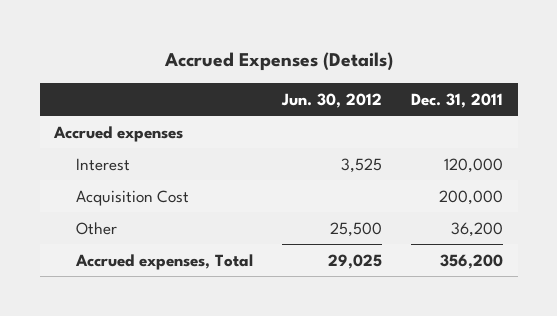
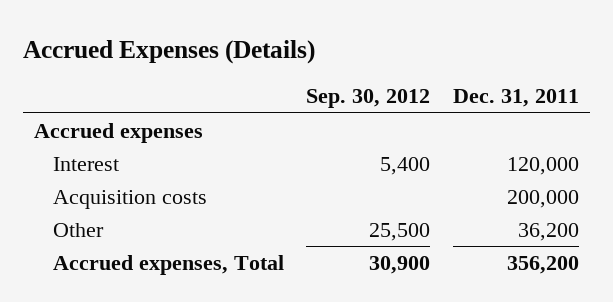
[281,92,383,108] Jun. 30, 2012 -> none
none -> [306,89,431,109] Sep. 30, 2012
[76,189,190,206] Acquisition Cost -> [52,189,207,209] Acquisition costs

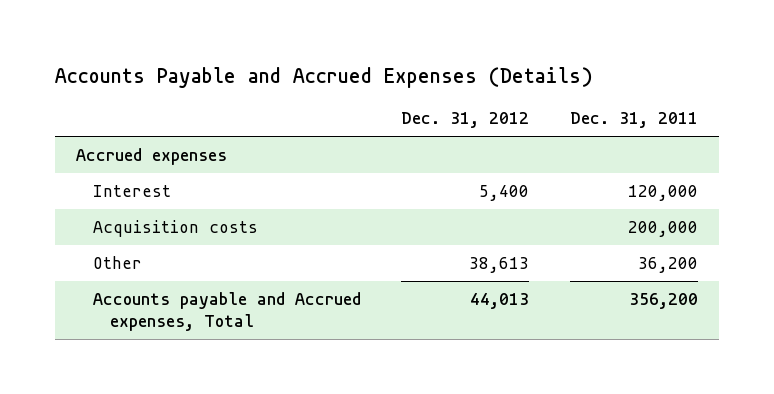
[23,39,316,64] Accrued Expenses (Details) -> [55,66,594,88] Accounts Payable and Accrued Expenses (Details)
[306,89,431,109] Sep. 30, 2012 -> none
none -> [401,112,530,129] Dec. 31, 2012
[52,254,284,275] Accrued expenses, Total -> [92,292,361,332] Accounts payable and Accrued expenses, Total

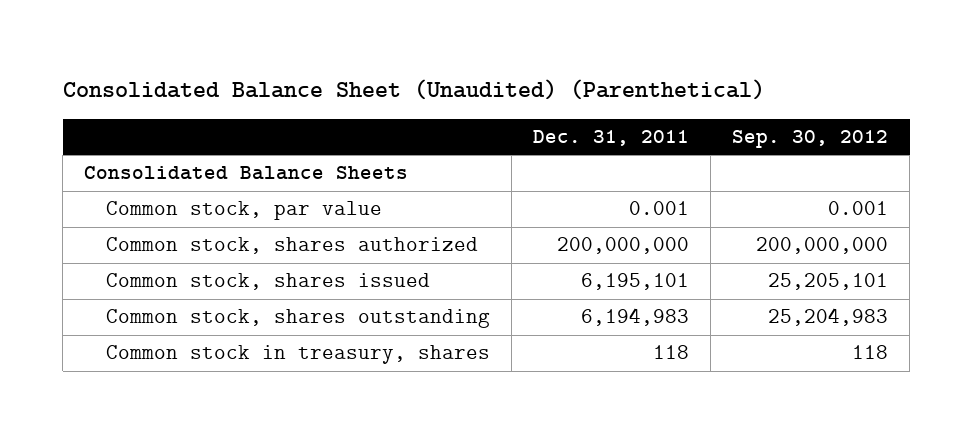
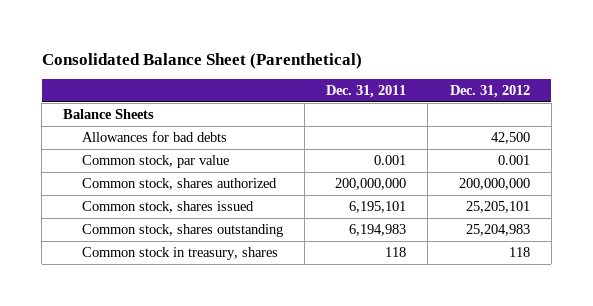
[62,78,765,100] Consolidated Balance Sheet (Unaudited) (Parenthetical) -> [41,52,362,69] Consolidated Balance Sheet (Parenthetical)
[732,129,889,148] Sep. 30, 2012 -> none
none -> [449,85,530,99] Dec. 31, 2012
[84,166,409,181] Consolidated Balance Sheets -> [63,109,155,120] Balance Sheets
none -> [81,131,227,143] Allowances for bad debts

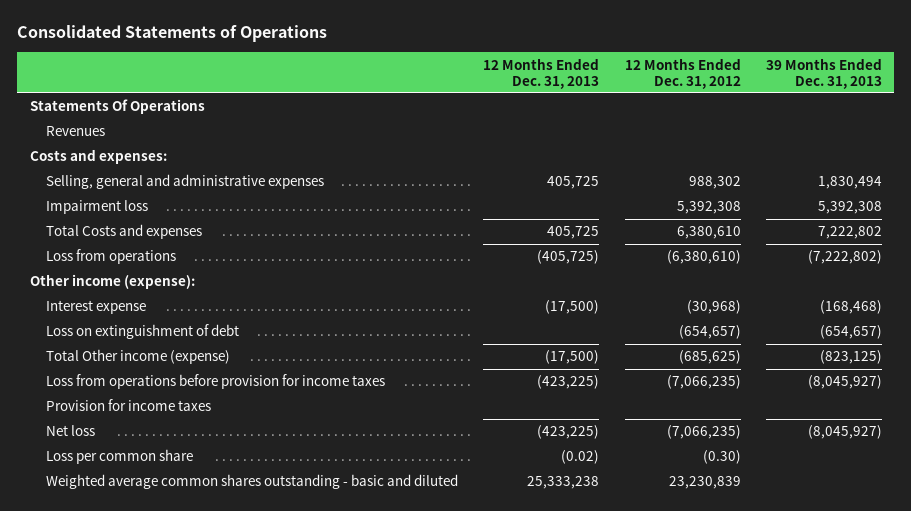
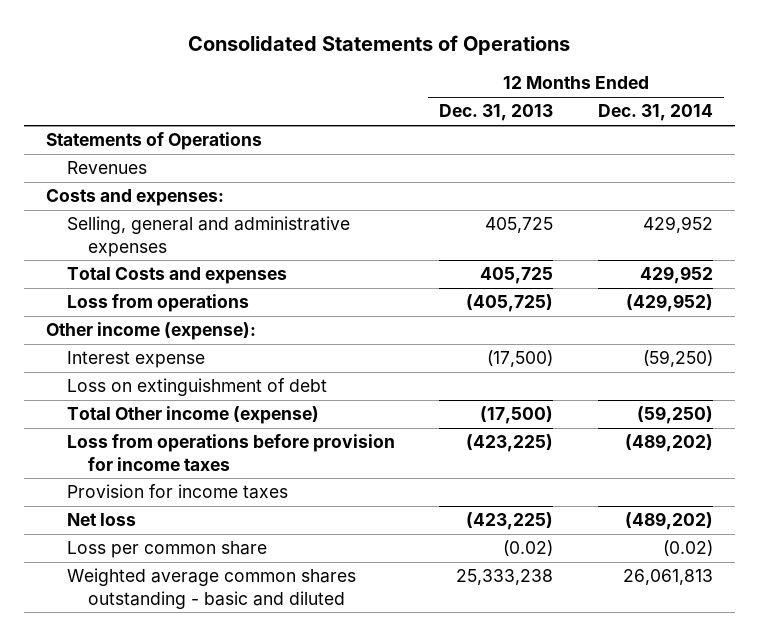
[624,57,741,89] 12 Months Ended Dec. 31, 2012 -> none
[765,57,882,89] 39 Months Ended Dec. 31, 2013 -> none
none -> [597,104,713,122] Dec. 31, 2014
[29,99,205,115] Statements Of Operations -> [46,132,263,151] Statements of Operations
[46,200,149,215] Impairment loss -> none

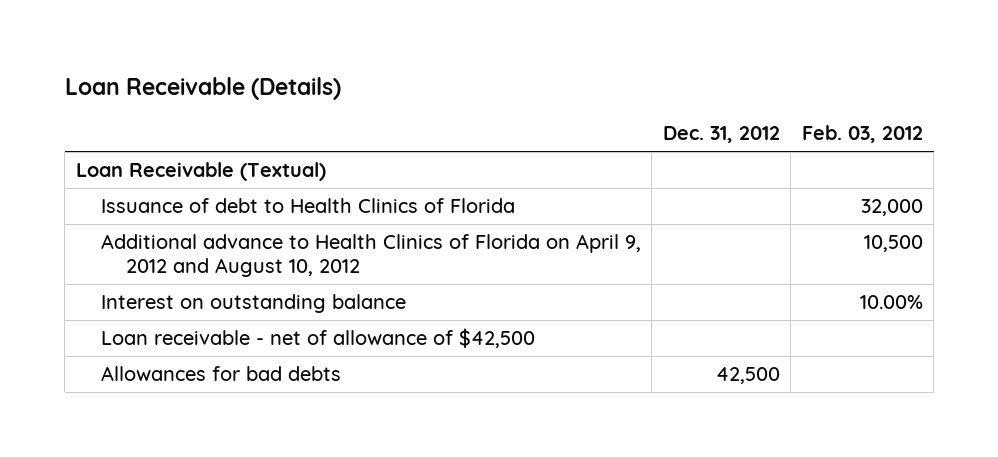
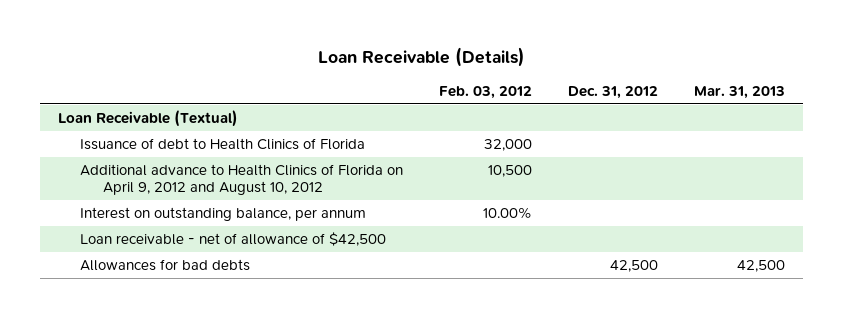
none -> [694,86,786,100] Mar. 31, 2013
[100,293,406,313] Interest on outstanding balance -> [80,207,367,222] Interest on outstanding balance, per annum

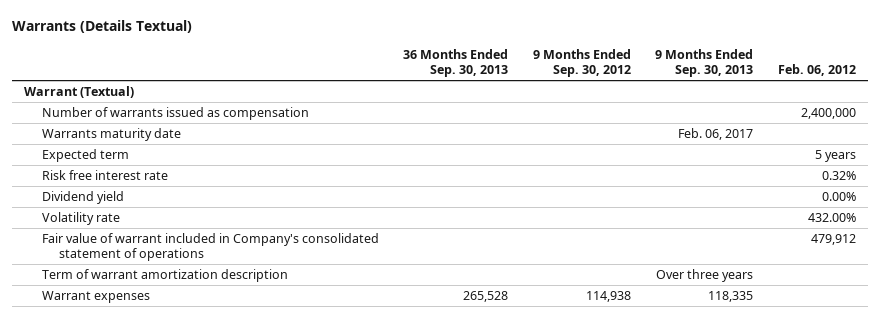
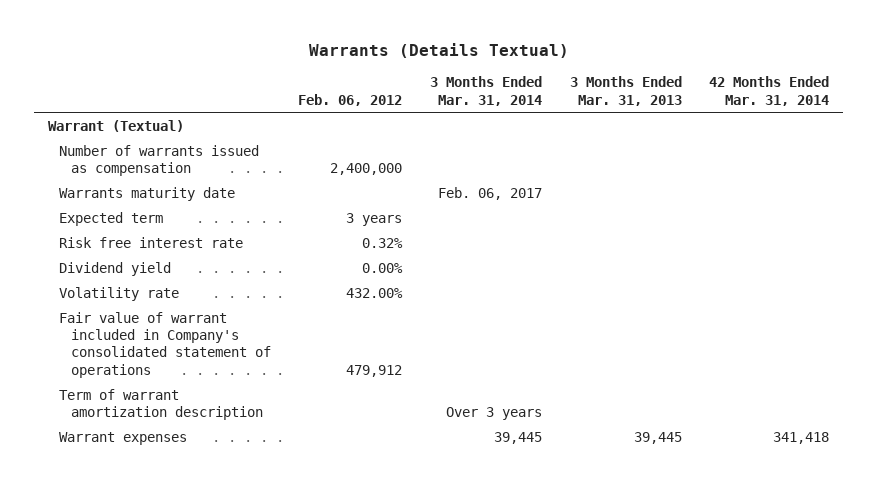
[403,48,509,77] 36 Months Ended Sep. 30, 2013 -> none
[532,48,631,77] 9 Months Ended Sep. 30, 2012 -> none
[655,48,754,77] 9 Months Ended Sep. 30, 2013 -> none
none -> [429,76,542,106] 3 Months Ended Mar. 31, 2014
none -> [569,76,682,106] 3 Months Ended Mar. 31, 2013
none -> [709,76,830,106] 42 Months Ended Mar. 31, 2014
[814,150,856,163] 5 years -> [346,212,403,226] 3 years

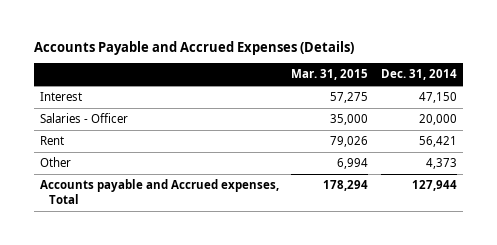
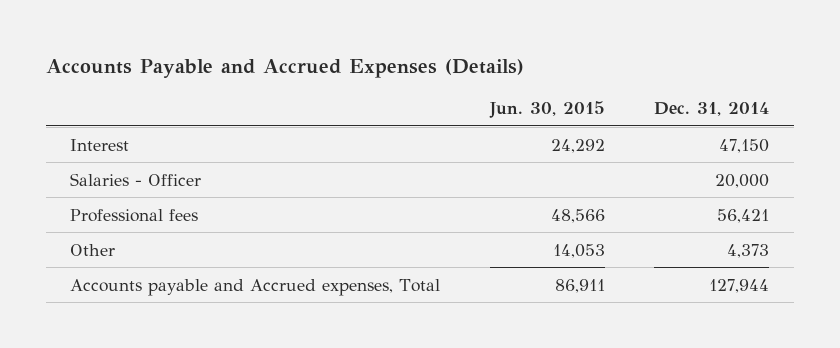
[291,69,369,81] Mar. 31, 2015 -> none
none -> [488,101,605,119] Jun. 30, 2015
[40,136,65,146] Rent -> [70,208,199,222] Professional fees

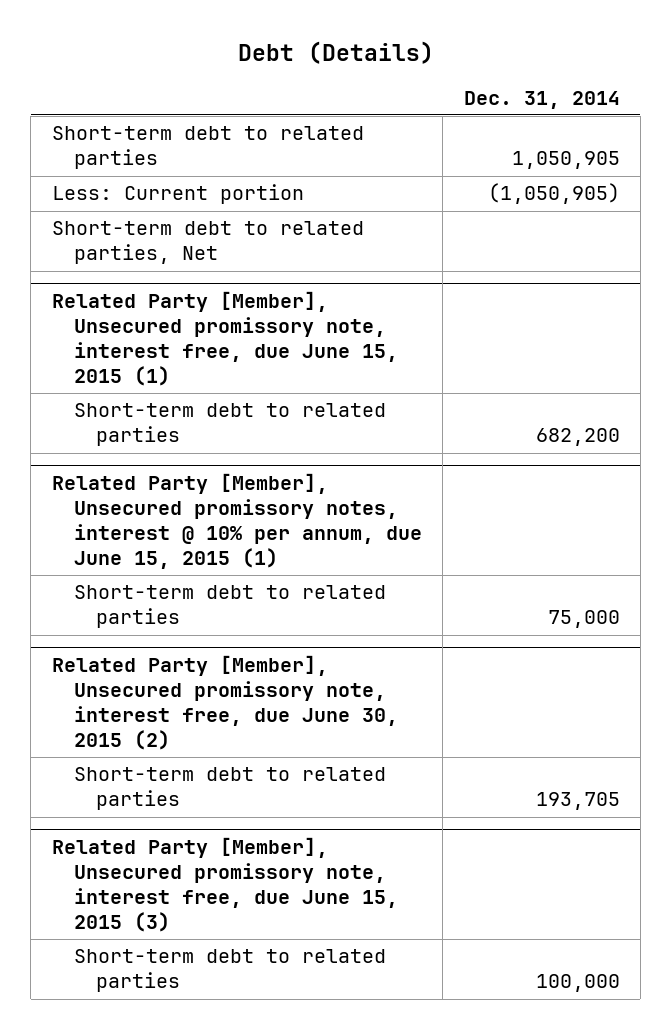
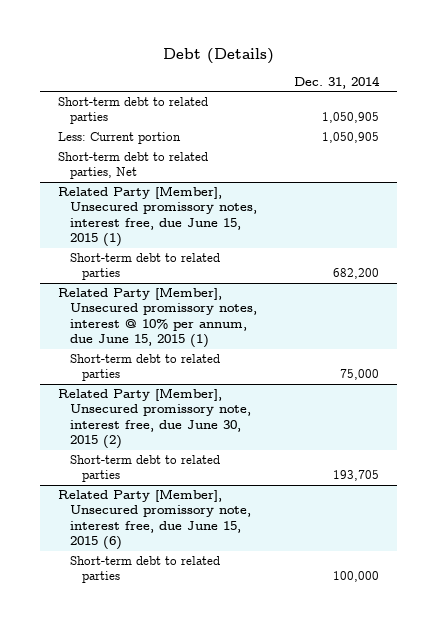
[487,183,620,205] (1,050,905) -> [322,132,380,144] 1,050,905
[51,290,398,386] Related Party [Member], Unsecured promissory note, interest free, due June 15, 2015 (1) -> [58,186,258,247] Related Party [Member], Unsecured promissory notes, interest free, due June 15, 2015 (1)
[51,836,398,932] Related Party [Member], Unsecured promissory note, interest free, due June 15, 2015 (3) -> [58,489,252,550] Related Party [Member], Unsecured promissory note, interest free, due June 15, 2015 (6)

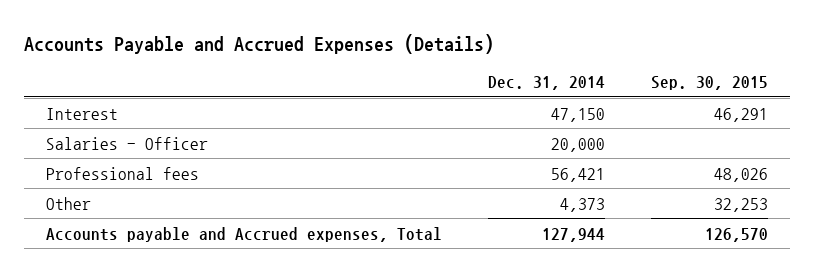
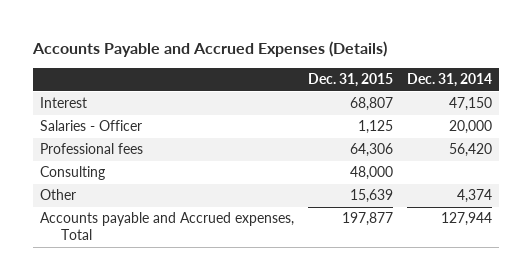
[650,76,768,91] Sep. 30, 2015 -> none
none -> [307,73,393,88] Dec. 31, 2015
[551,167,606,182] 56,421 -> [448,143,492,158] 56,420
none -> [39,166,105,181] Consulting
[560,197,606,212] 4,373 -> [456,189,492,204] 4,374

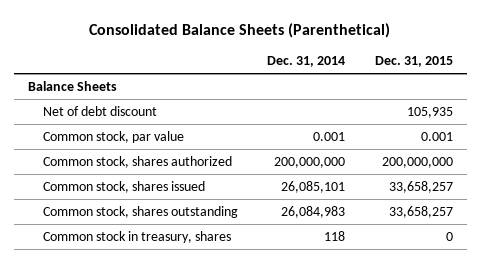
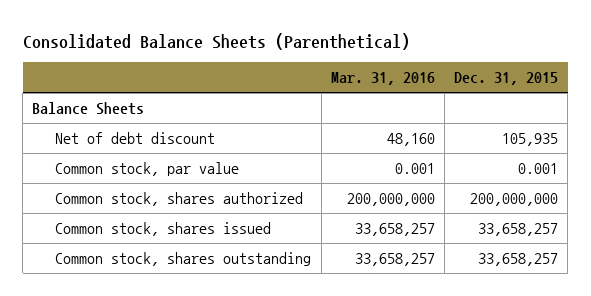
[267,56,346,68] Dec. 31, 2014 -> none
none -> [330,71,435,85] Mar. 31, 2016
[43,230,232,243] Common stock in treasury, shares -> none

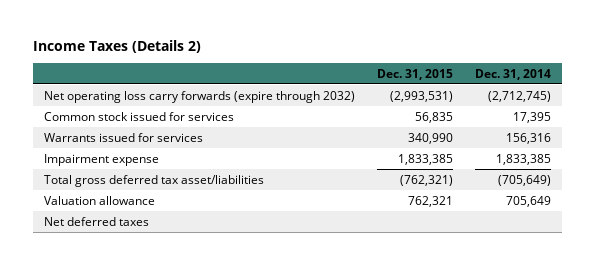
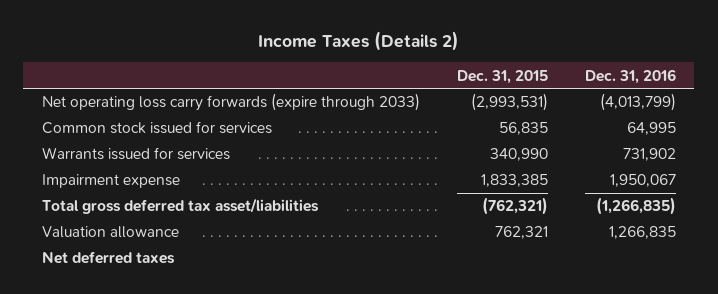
[474,68,551,80] Dec. 31, 2014 -> none
none -> [584,68,676,84] Dec. 31, 2016
[43,90,355,103] Net operating loss carry forwards (expire through 2032) -> [41,93,420,112] Net operating loss carry forwards (expire through 2033)

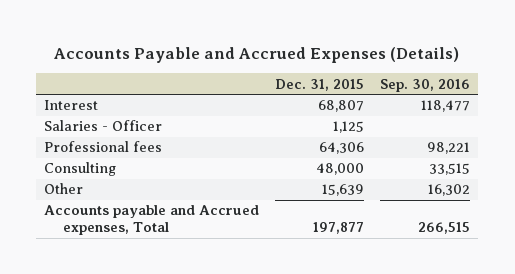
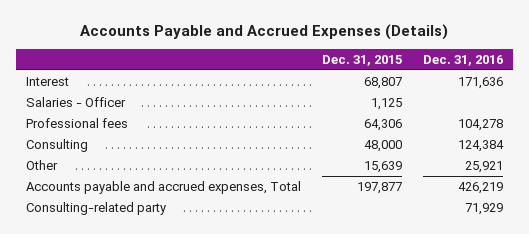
[380,78,471,92] Sep. 30, 2016 -> none
none -> [422,55,503,67] Dec. 31, 2016
[44,205,260,236] Accounts payable and Accrued expenses, Total -> [26,180,302,194] Accounts payable and accrued expenses, Total
none -> [26,201,167,215] Consulting-related party

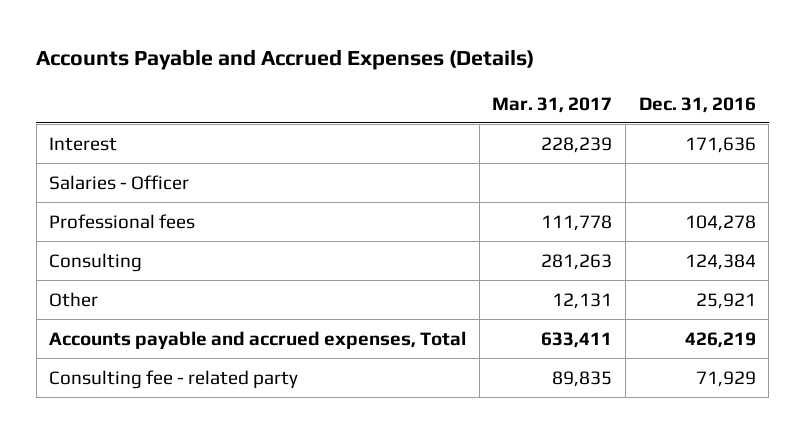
[321,55,402,67] Dec. 31, 2015 -> none
none -> [492,96,613,113] Mar. 31, 2017
[26,201,167,215] Consulting-related party -> [49,369,299,389] Consulting fee - related party

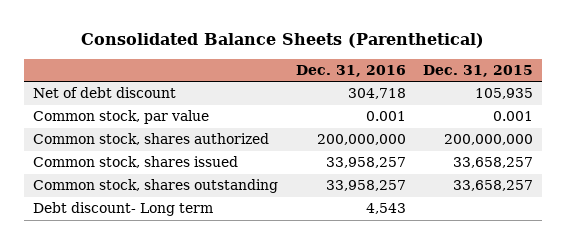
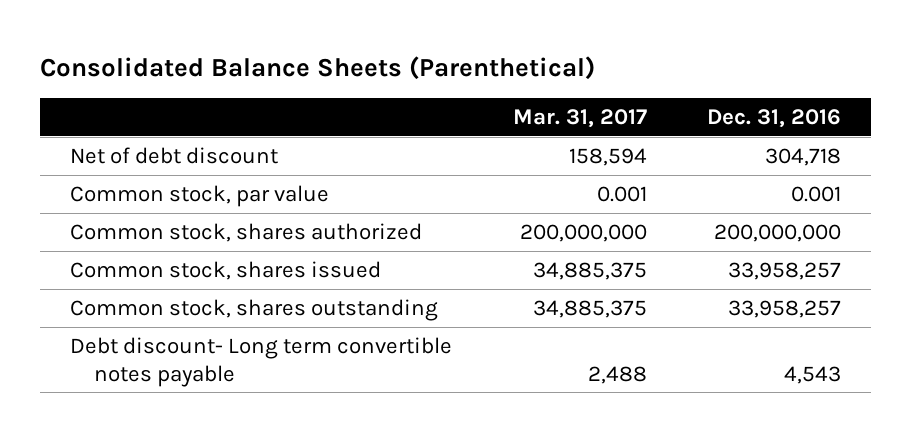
[423,65,534,78] Dec. 31, 2015 -> none
none -> [512,109,647,129] Mar. 31, 2017
[33,202,214,217] Debt discount- Long term -> [70,336,453,387] Debt discount- Long term convertible notes payable

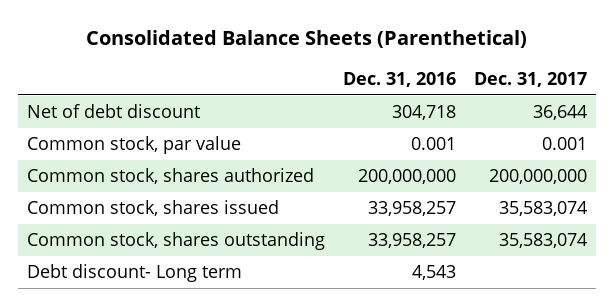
[512,109,647,129] Mar. 31, 2017 -> none
none -> [474,71,588,87] Dec. 31, 2017
[70,336,453,387] Debt discount- Long term convertible notes payable -> [27,264,243,283] Debt discount- Long term

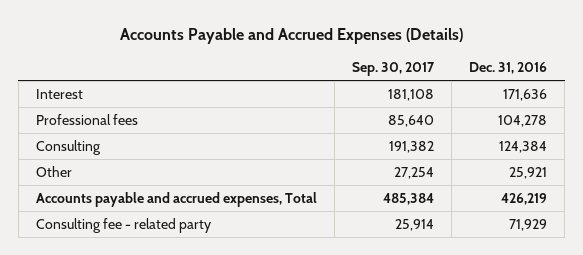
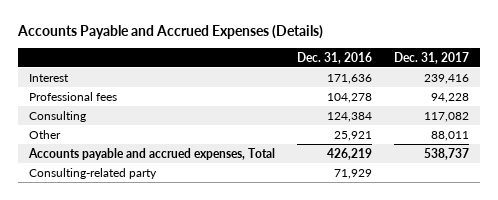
[352,61,436,76] Sep. 30, 2017 -> none
none -> [394,51,470,64] Dec. 31, 2017
[35,218,211,234] Consulting fee - related party -> [28,167,157,179] Consulting-related party

